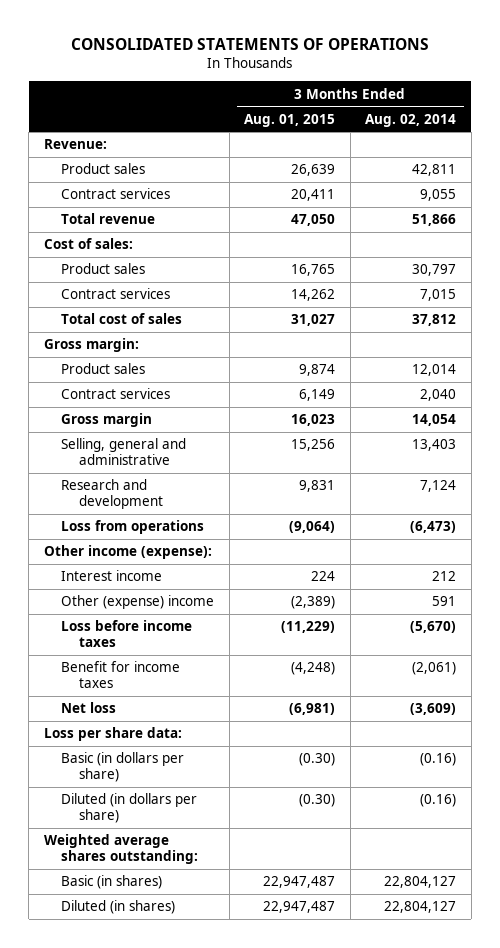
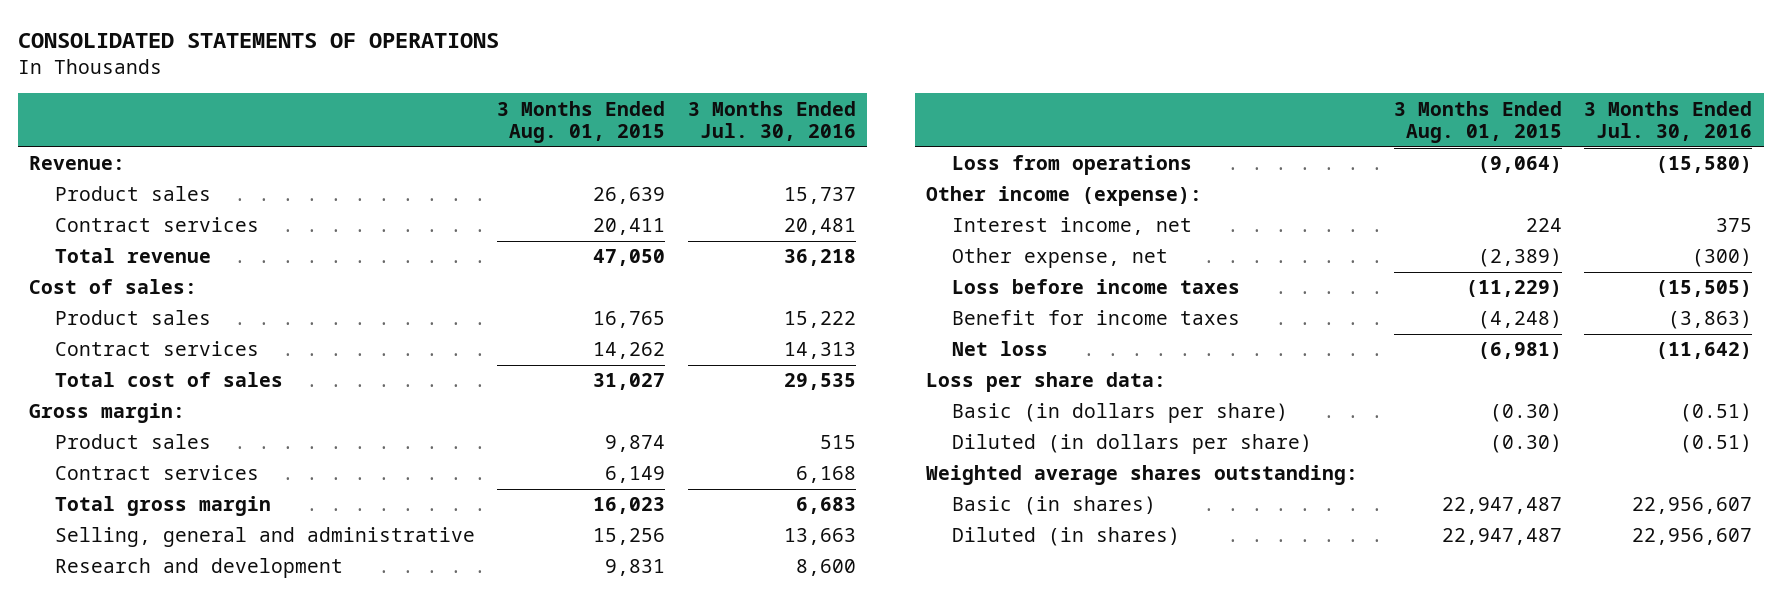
[365,113,457,127] Aug. 02, 2014 -> none
none -> [687,100,856,142] 3 Months Ended Jul. 30, 2016
[61,413,153,428] Gross margin -> [55,496,272,517] Total gross margin
[61,570,163,582] Interest income -> [952,217,1193,236] Interest income, net
[61,595,215,610] Other (expense) income -> [952,248,1169,269] Other expense, net

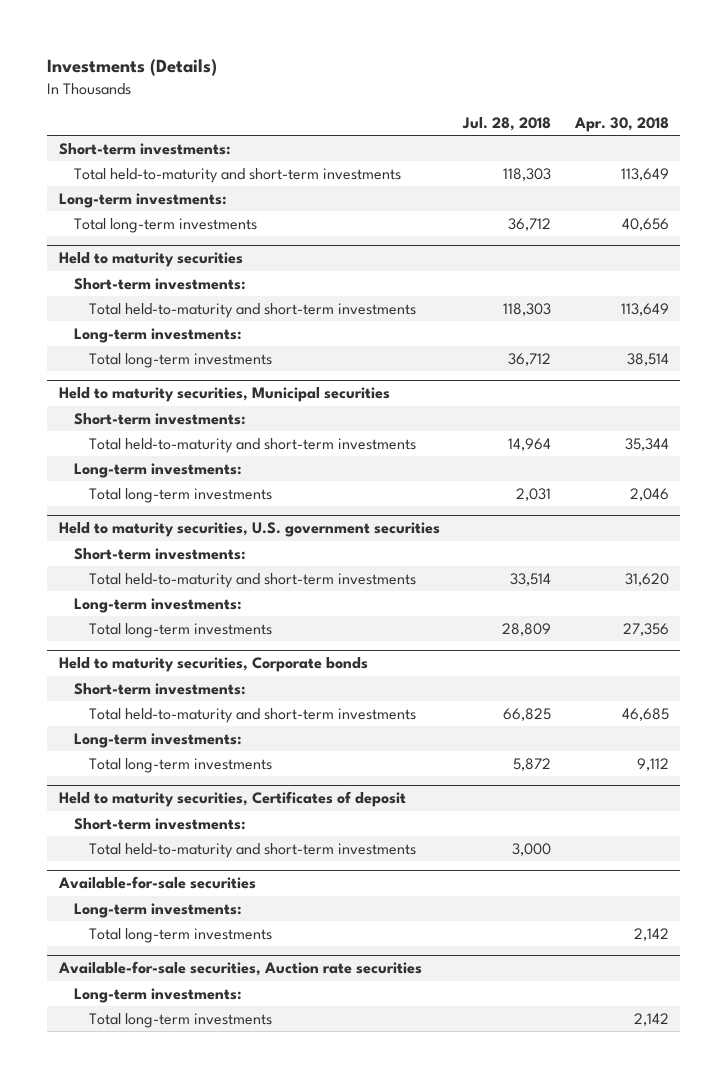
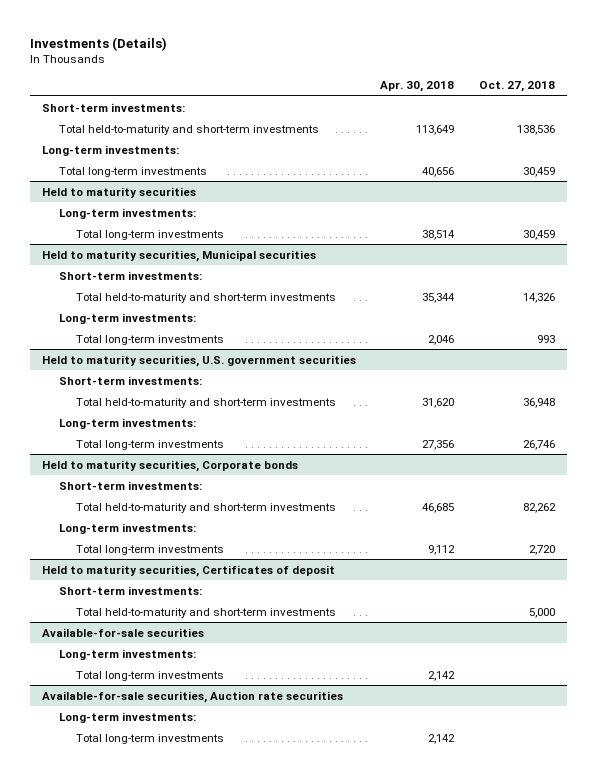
[462,116,552,131] Jul. 28, 2018 -> none
none -> [478,81,555,93] Oct. 27, 2018
[74,277,247,290] Short-term investments: -> none
[89,302,417,318] Total held-to-maturity and short-term investments -> none

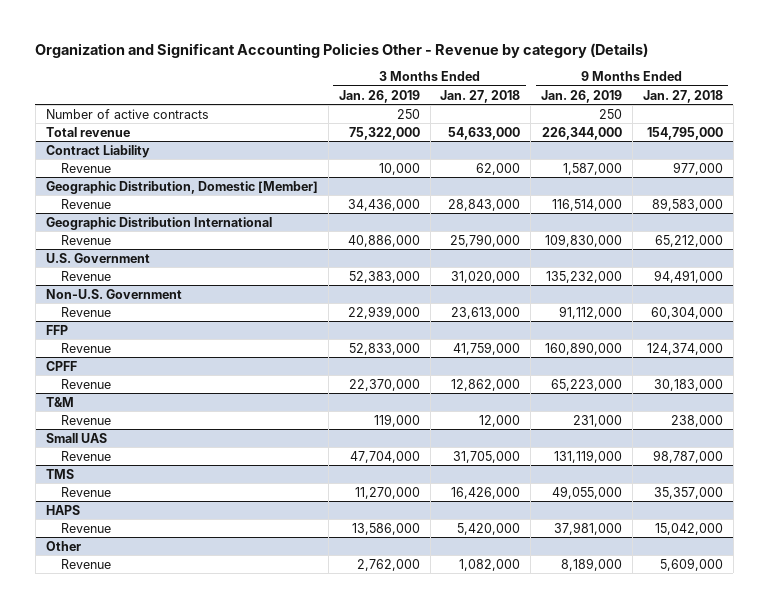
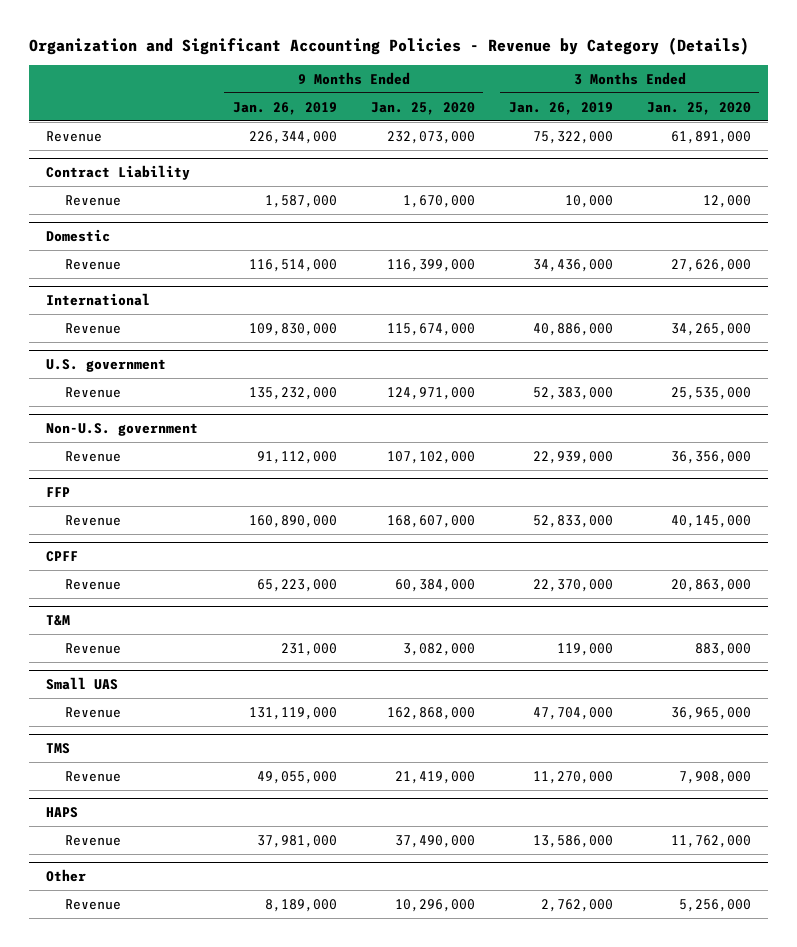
[35,43,649,59] Organization and Significant Accounting Policies Other - Revenue by category (Details) -> [29,37,750,56] Organization and Significant Accounting Policies - Revenue by Category (Details)
[440,89,521,103] Jan. 27, 2018 -> none
[642,89,723,103] Jan. 27, 2018 -> none
none -> [370,101,475,115] Jan. 25, 2020
none -> [646,101,751,115] Jan. 25, 2020
[45,108,209,119] Number of active contracts -> none
[45,126,130,137] Total revenue -> [46,130,103,142] Revenue
[45,180,318,194] Geographic Distribution, Domestic [Member] -> [46,229,111,243] Domestic
[45,216,272,230] Geographic Distribution International -> [46,293,151,307] International
[45,252,150,263] U.S. Government -> [46,359,167,373] U.S. government
[45,288,182,299] Non-U.S. Government -> [46,423,199,437] Non-U.S. government

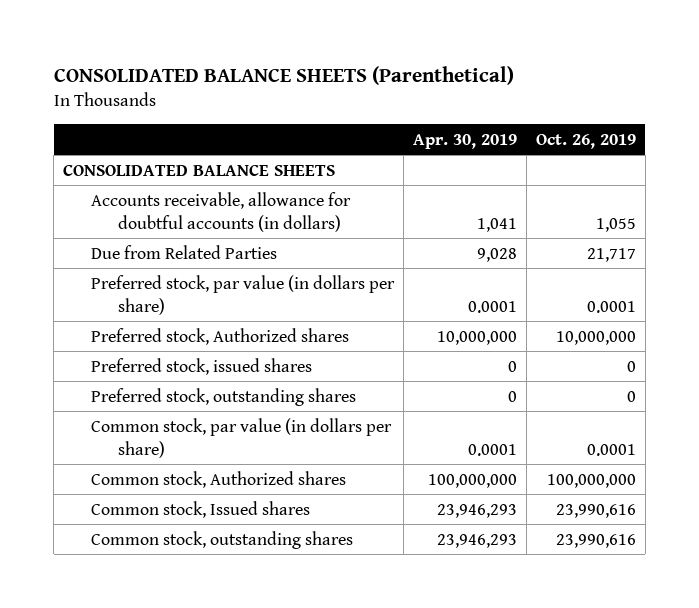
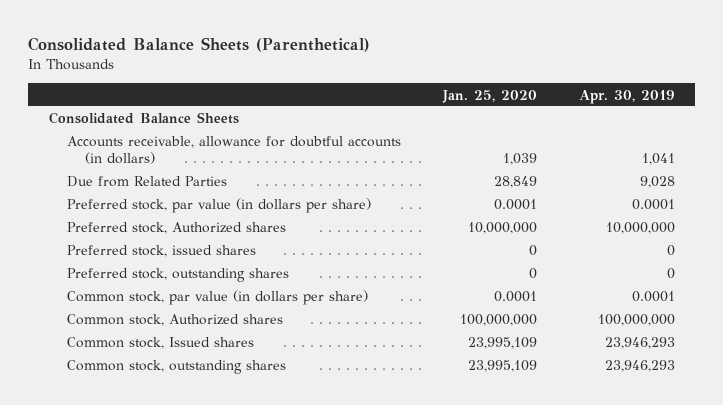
[53,65,514,85] CONSOLIDATED BALANCE SHEETS (Parenthetical) -> [27,36,370,52] Consolidated Balance Sheets (Parenthetical)
[535,133,636,149] Oct. 26, 2019 -> none
none -> [441,89,537,103] Jan. 25, 2020
[63,164,336,176] CONSOLIDATED BALANCE SHEETS -> [48,112,239,125] Consolidated Balance Sheets

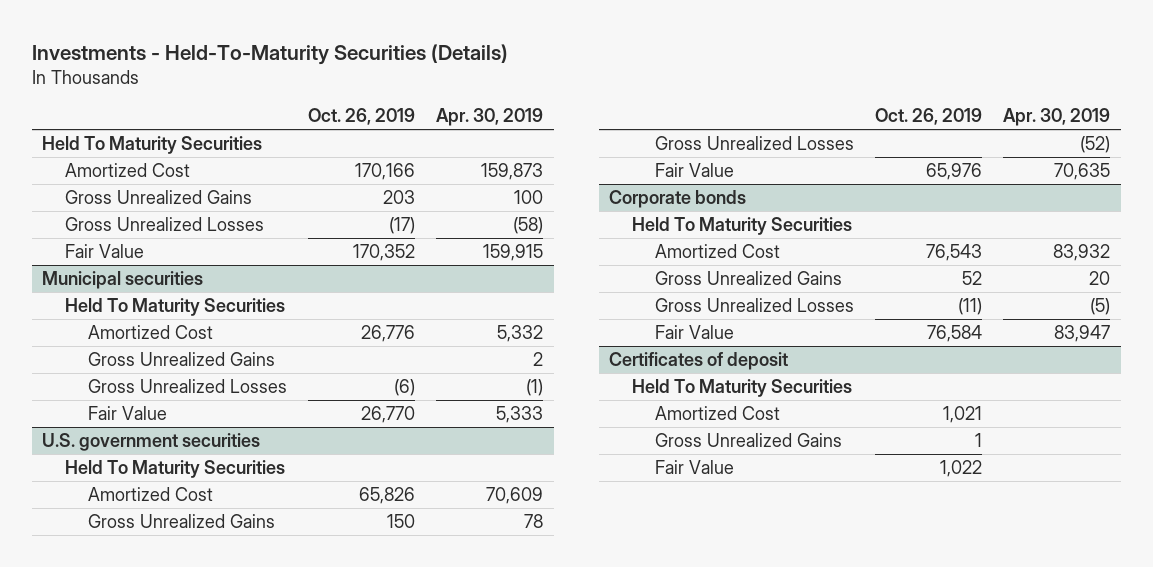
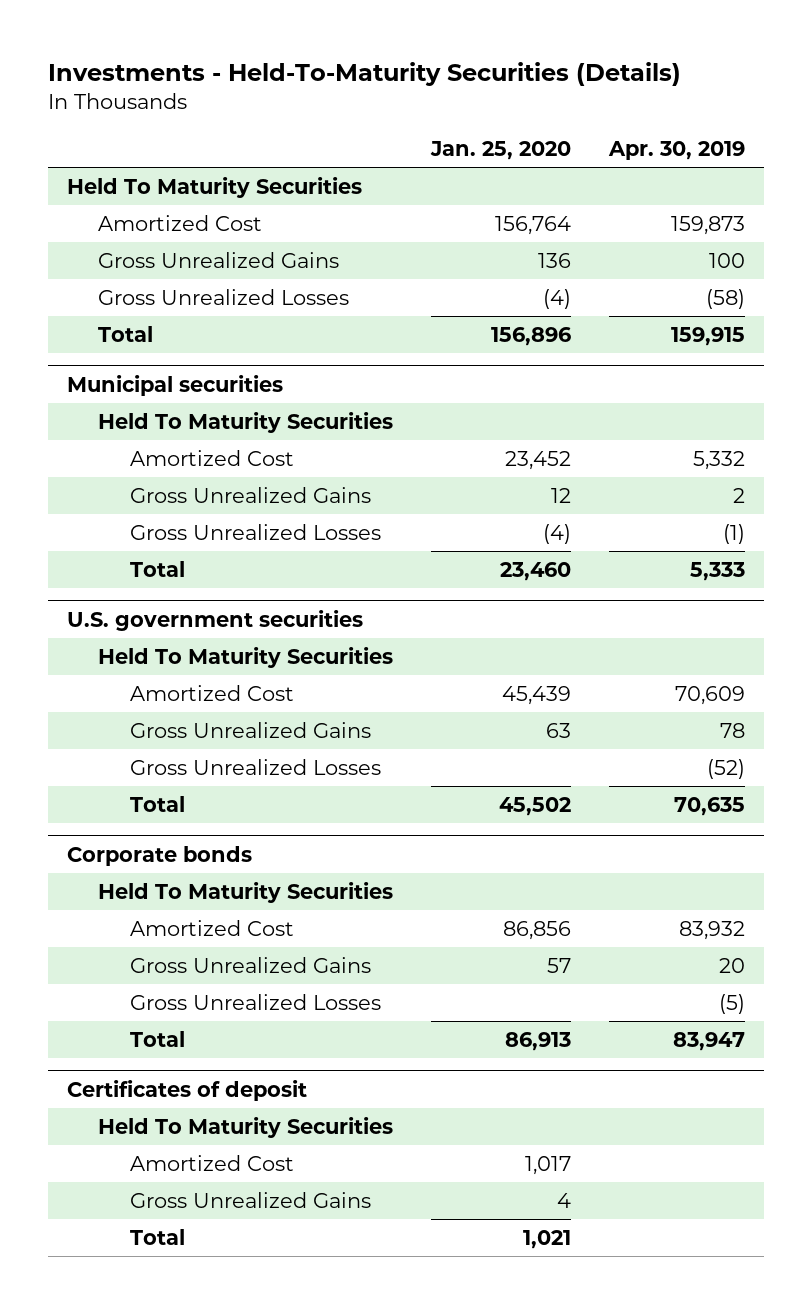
[308,108,416,126] Oct. 26, 2019 -> none
none -> [430,140,572,160] Jan. 25, 2020
[65,244,145,259] Fair Value -> [98,325,154,342] Total
[88,406,168,421] Fair Value -> [129,560,185,577] Total
[655,163,735,178] Fair Value -> [129,795,185,812] Total
[655,325,735,340] Fair Value -> [129,1030,185,1047] Total
[655,460,735,475] Fair Value -> [129,1228,185,1245] Total

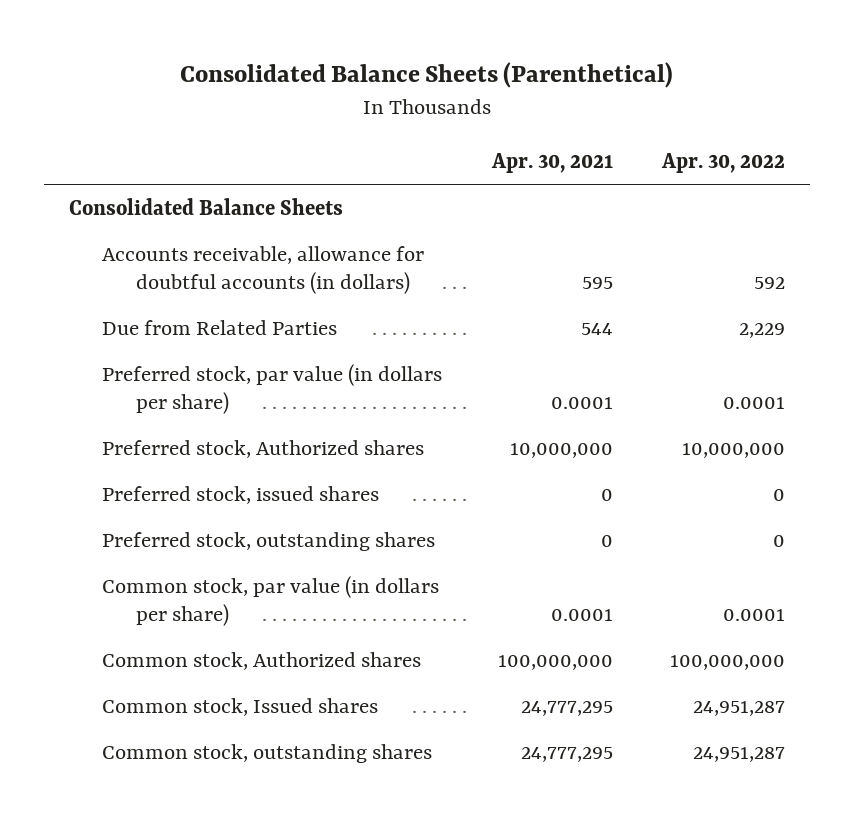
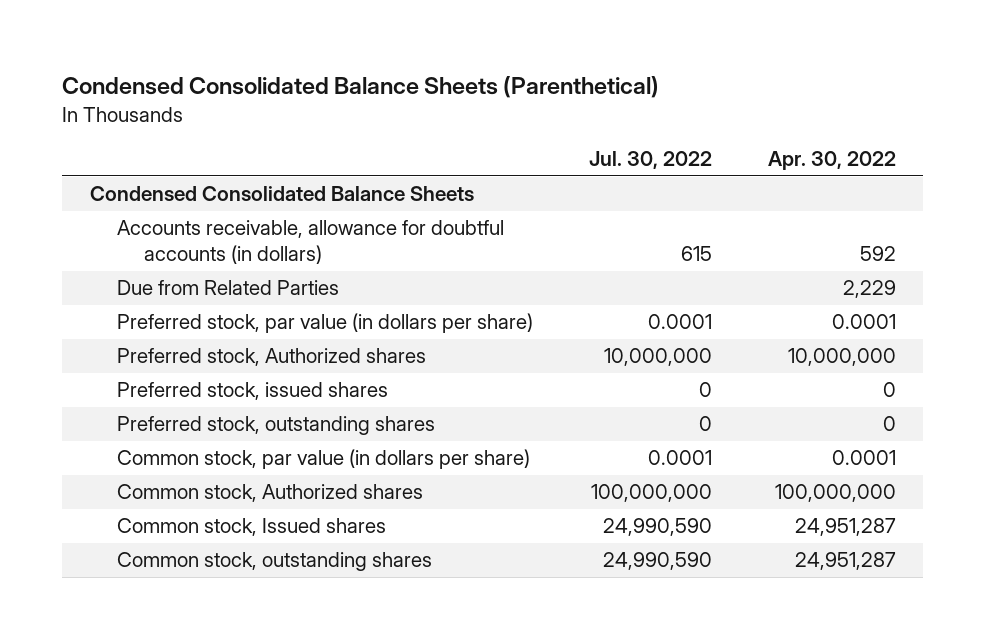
[180,61,674,88] Consolidated Balance Sheets (Parenthetical) -> [62,75,660,98] Condensed Consolidated Balance Sheets (Parenthetical)
[490,153,613,174] Apr. 30, 2021 -> none
none -> [588,151,712,170] Jul. 30, 2022
[69,197,344,215] Consolidated Balance Sheets -> [89,186,474,202] Condensed Consolidated Balance Sheets

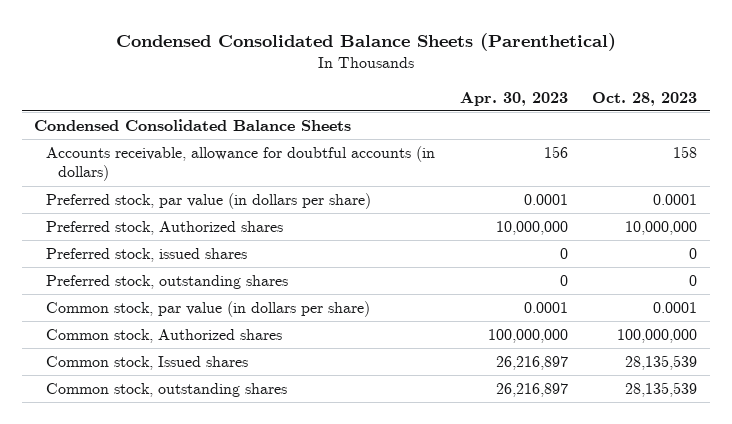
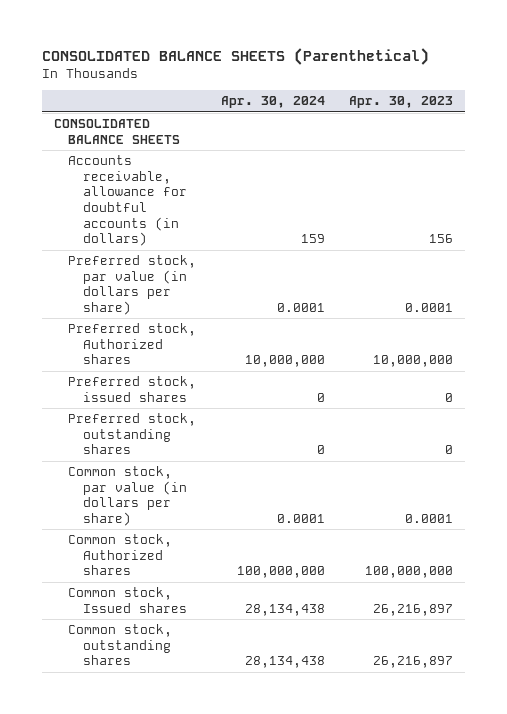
[115,32,616,51] Condensed Consolidated Balance Sheets (Parenthetical) -> [41,47,429,65] CONSOLIDATED BALANCE SHEETS (Parenthetical)
[592,91,698,106] Oct. 28, 2023 -> none
none -> [220,96,325,109] Apr. 30, 2024
[34,119,352,132] Condensed Consolidated Balance Sheets -> [53,119,181,144] CONSOLIDATED BALANCE SHEETS

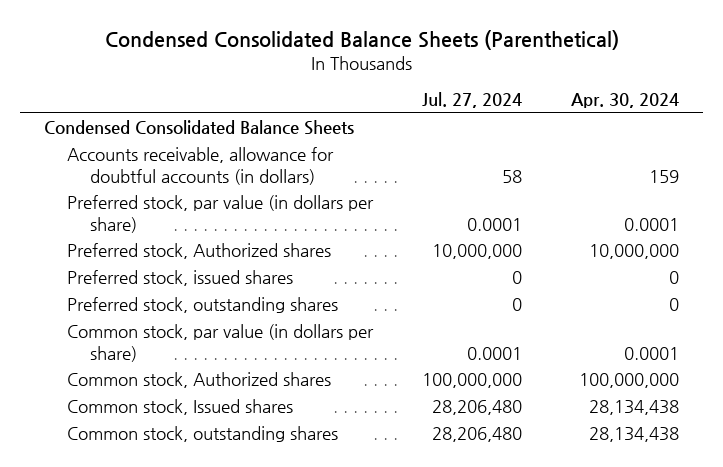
[41,47,429,65] CONSOLIDATED BALANCE SHEETS (Parenthetical) -> [104,30,619,51] Condensed Consolidated Balance Sheets (Parenthetical)
[349,96,454,109] Apr. 30, 2023 -> none
none -> [421,92,522,109] Jul. 27, 2024
[53,119,181,144] CONSOLIDATED BALANCE SHEETS -> [44,120,355,136] Condensed Consolidated Balance Sheets

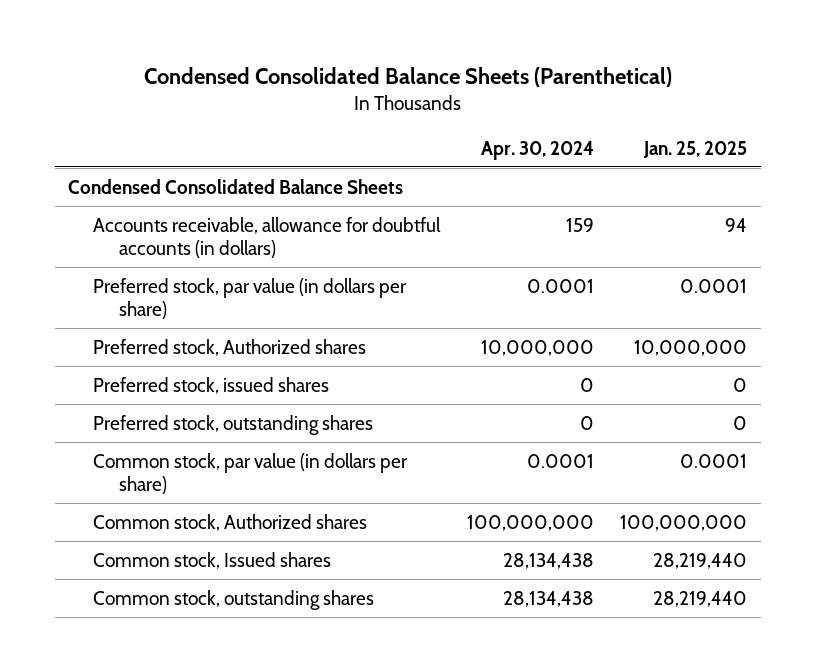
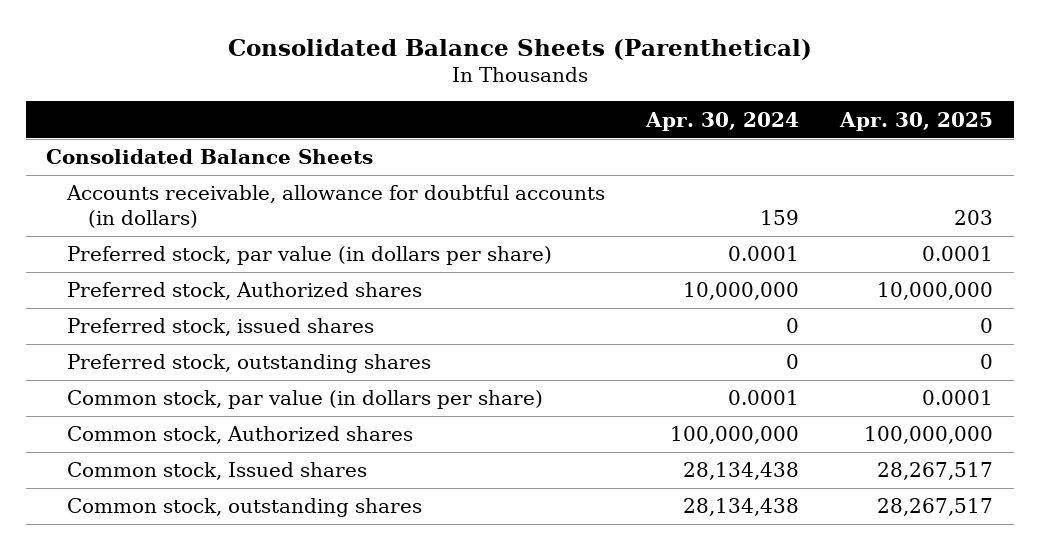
[143,67,672,88] Condensed Consolidated Balance Sheets (Parenthetical) -> [227,38,812,60] Consolidated Balance Sheets (Parenthetical)
[643,140,748,158] Jan. 25, 2025 -> none
none -> [839,111,994,131] Apr. 30, 2025
[67,178,403,194] Condensed Consolidated Balance Sheets -> [46,149,374,165] Consolidated Balance Sheets

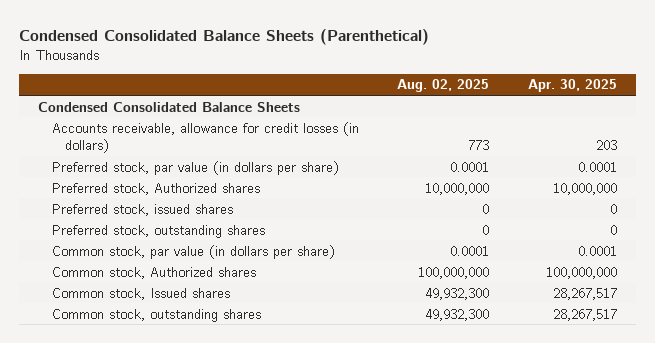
[227,38,812,60] Consolidated Balance Sheets (Parenthetical) -> [19,28,430,45] Condensed Consolidated Balance Sheets (Parenthetical)
[645,111,800,131] Apr. 30, 2024 -> none
none -> [397,79,490,93] Aug. 02, 2025
[46,149,374,165] Consolidated Balance Sheets -> [38,101,301,112] Condensed Consolidated Balance Sheets
[66,185,606,228] Accounts receivable, allowance for doubtful accounts (in dollars) -> [51,121,359,154] Accounts receivable, allowance for credit losses (in dollars)

